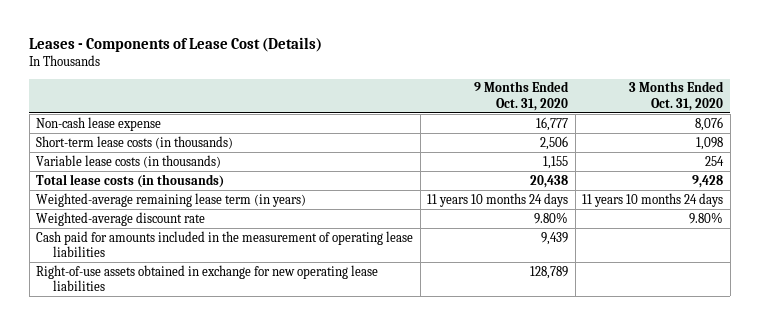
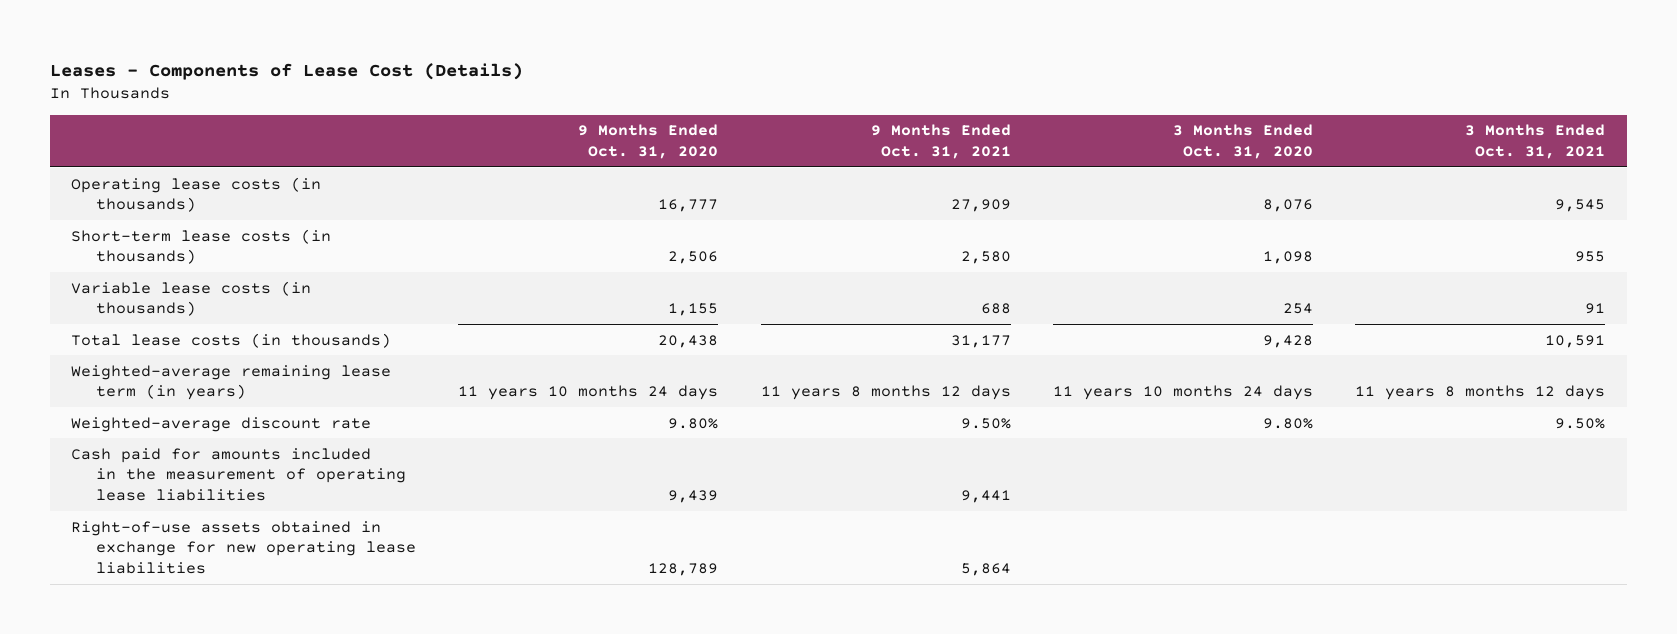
none -> [870,124,1011,160] 9 Months Ended Oct. 31, 2021
none -> [1465,124,1606,160] 3 Months Ended Oct. 31, 2021
[36,116,162,131] Non-cash lease expense -> [71,176,322,213] Operating lease costs (in thousands)

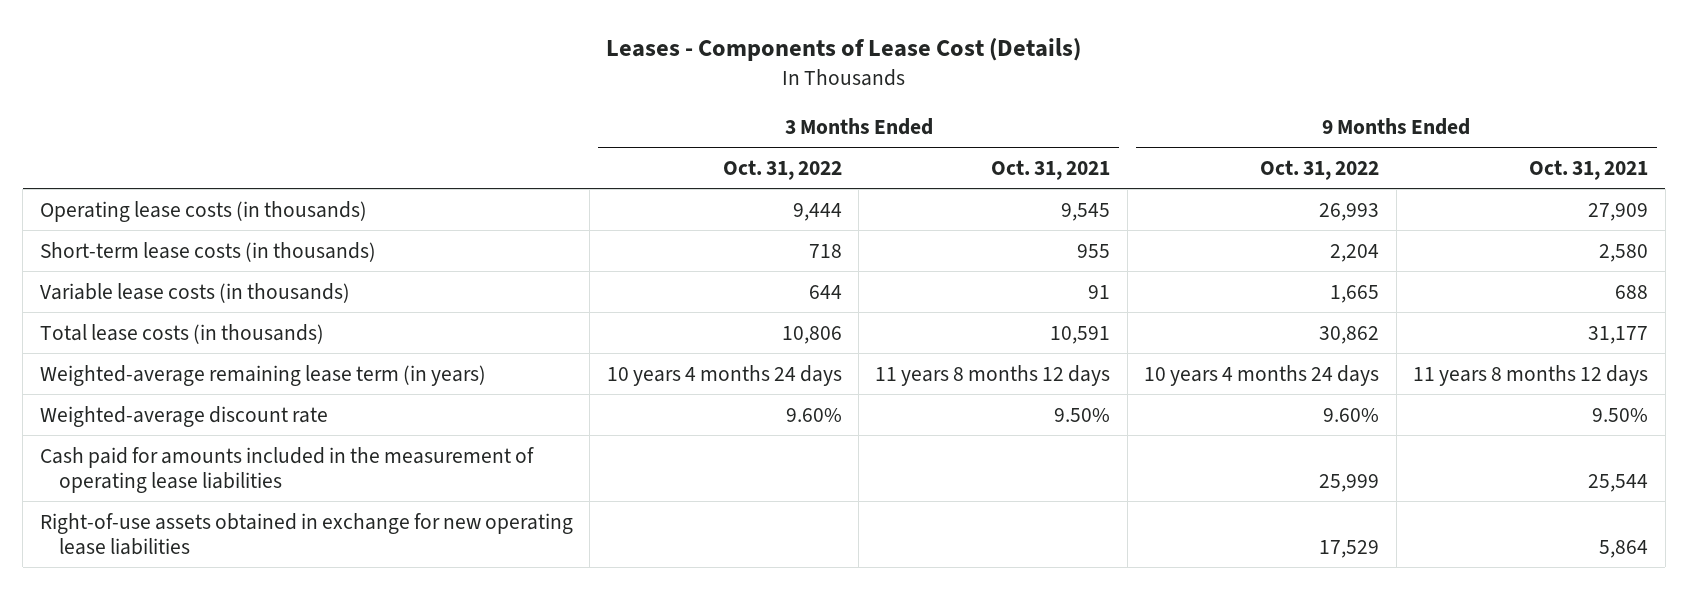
[578,124,719,160] 9 Months Ended Oct. 31, 2020 -> none
[1173,124,1314,160] 3 Months Ended Oct. 31, 2020 -> none
none -> [722,159,842,180] Oct. 31, 2022
none -> [1260,159,1380,180] Oct. 31, 2022
[960,490,1011,504] 9,441 -> [1588,473,1649,492] 25,544

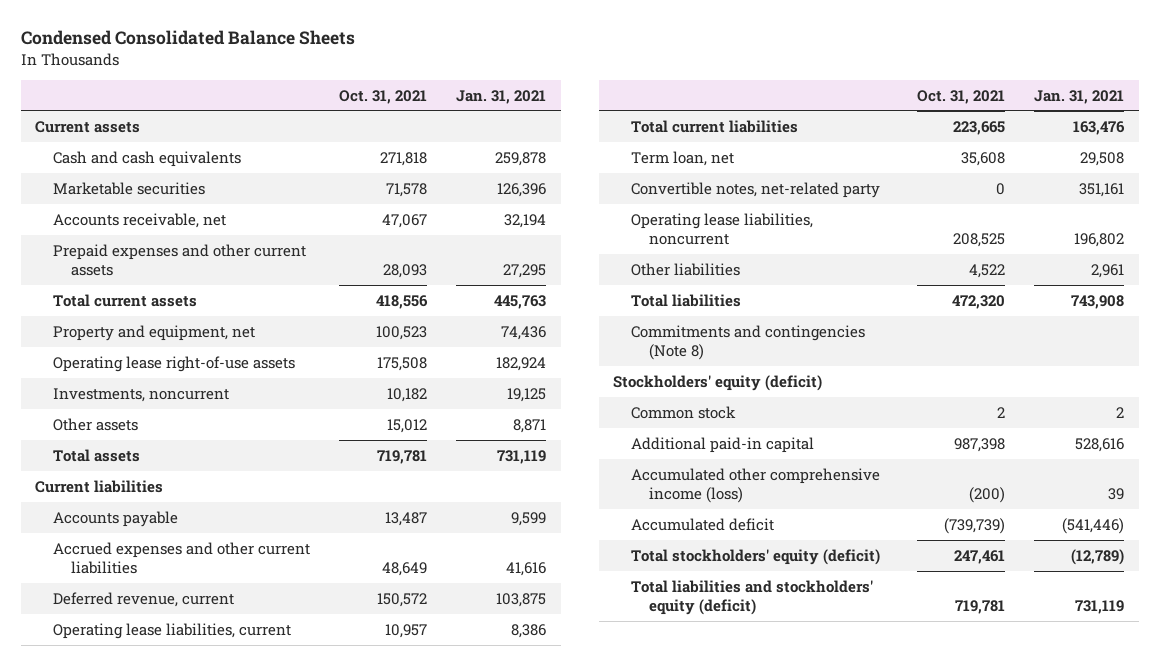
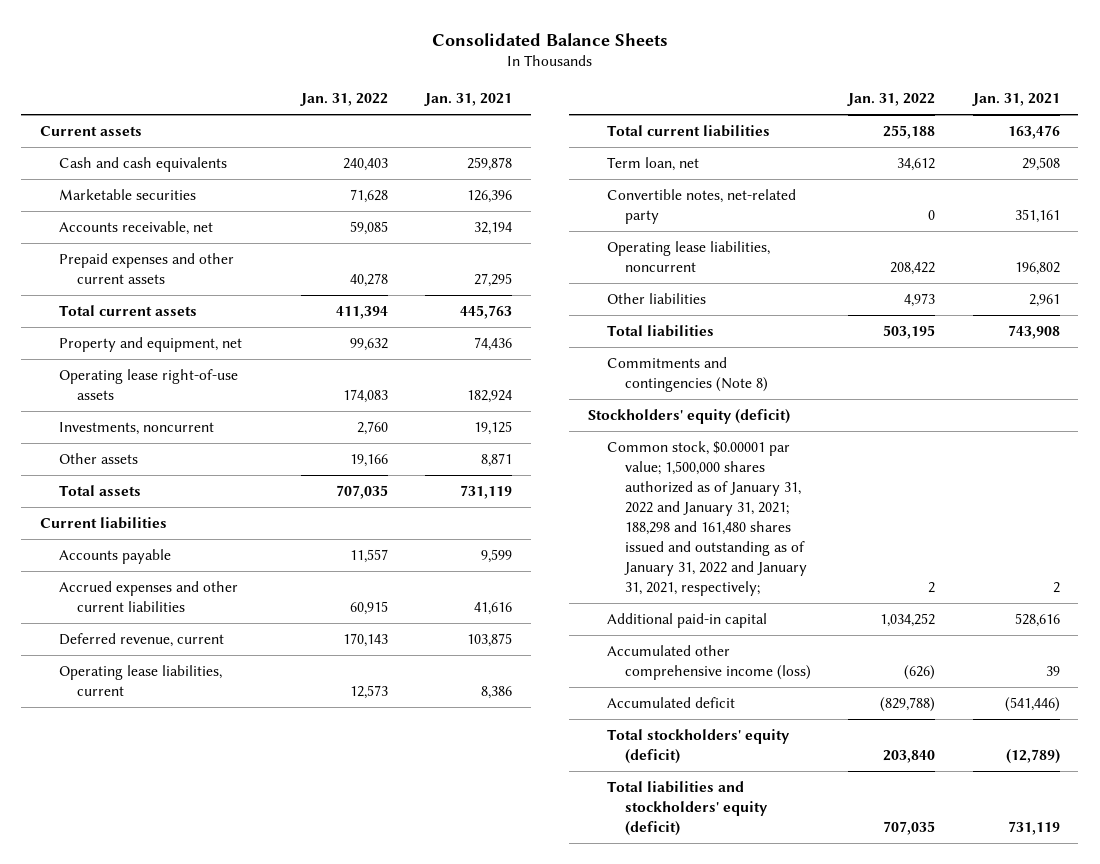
[20,30,355,46] Condensed Consolidated Balance Sheets -> [431,32,668,46] Consolidated Balance Sheets
[339,89,428,104] Oct. 31, 2021 -> none
none -> [299,93,388,107] Jan. 31, 2022
[631,405,737,419] Common stock -> [606,441,808,597] Common stock, $0.00001 par value; 1,500,000 shares authorized as of January 31, 2022 and January 31, 2021; 188,298 and 161,480 shares issued and outstanding as of January 31, 2022 and January 31, 2021, respectively;

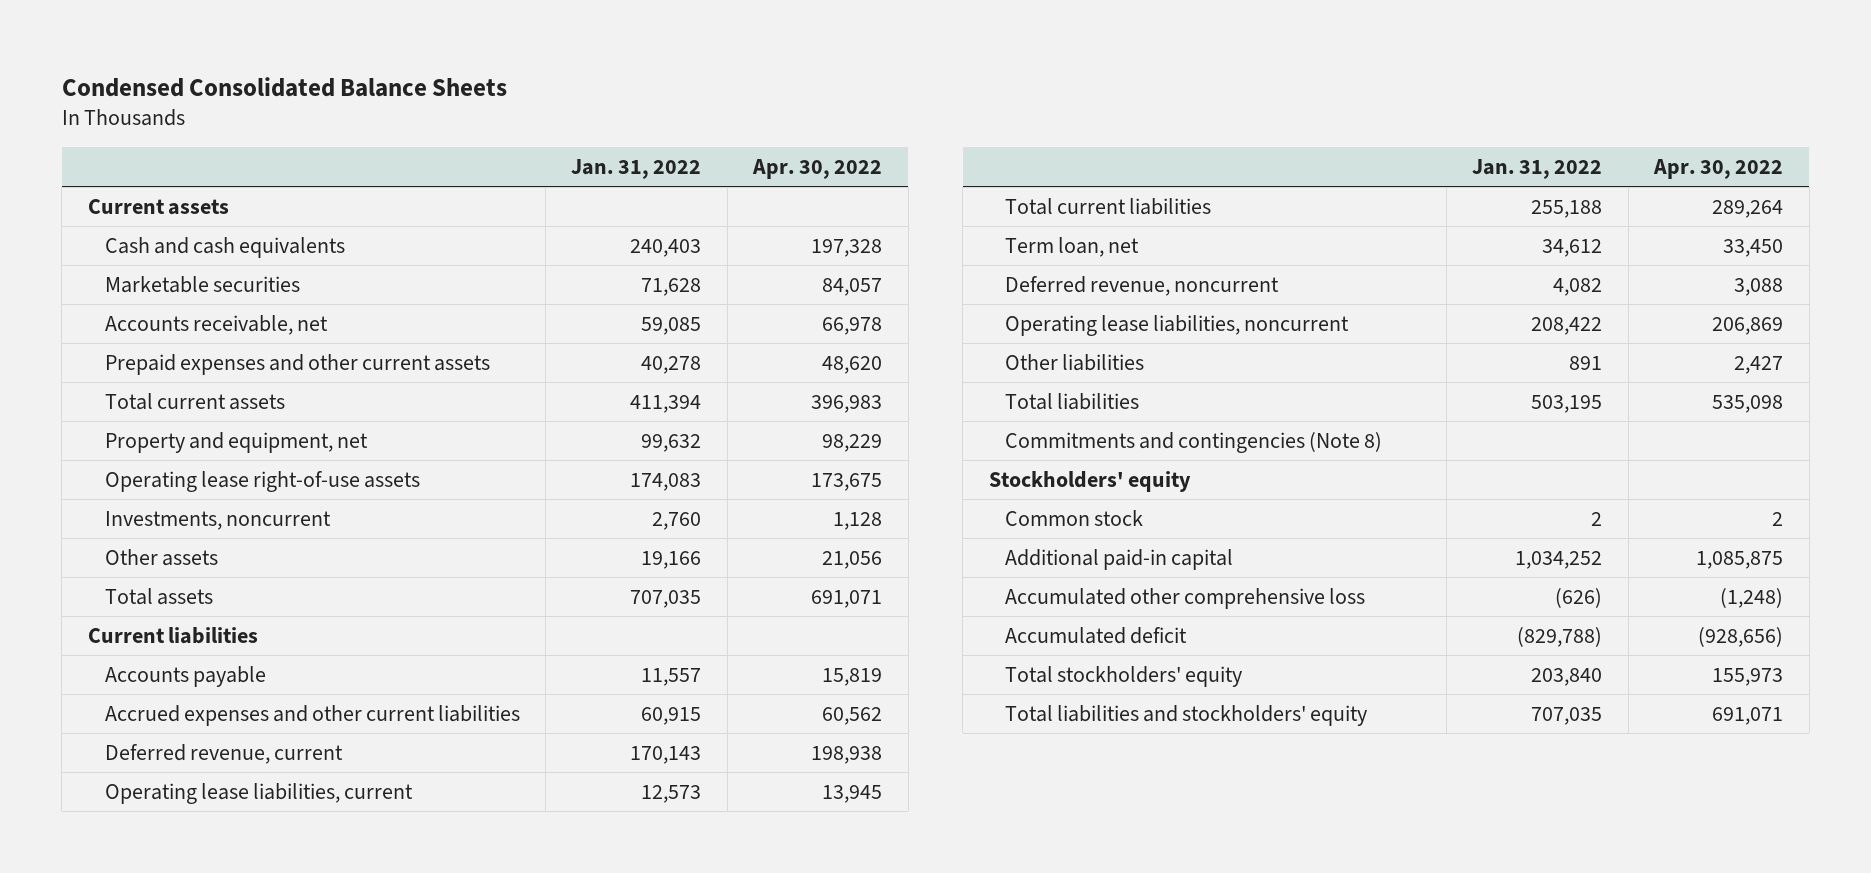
[431,32,668,46] Consolidated Balance Sheets -> [61,76,507,97] Condensed Consolidated Balance Sheets
[423,93,512,107] Jan. 31, 2021 -> none
none -> [752,158,883,179] Apr. 30, 2022
[606,189,796,225] Convertible notes, net-related party -> none
none -> [1005,275,1280,296] Deferred revenue, noncurrent
[904,293,936,308] 4,973 -> [1569,355,1603,370] 891
[587,409,790,425] Stockholders' equity (deficit) -> [988,470,1191,492] Stockholders' equity
[606,441,808,597] Common stock, $0.00001 par value; 1,500,000 shares authorized as of January 31, 2022 and January 31, 2021; 188,298 and 161,480 shares issued and outstanding as of January 31, 2022 and January 31, 2021, respectively; -> [1005,509,1144,526] Common stock
[606,645,812,681] Accumulated other comprehensive income (loss) -> [1005,587,1366,609] Accumulated other comprehensive loss
[606,729,790,765] Total stockholders' equity (deficit) -> [1005,665,1243,687] Total stockholders' equity
[606,781,769,837] Total liabilities and stockholders' equity (deficit) -> [1005,704,1368,726] Total liabilities and stockholders' equity

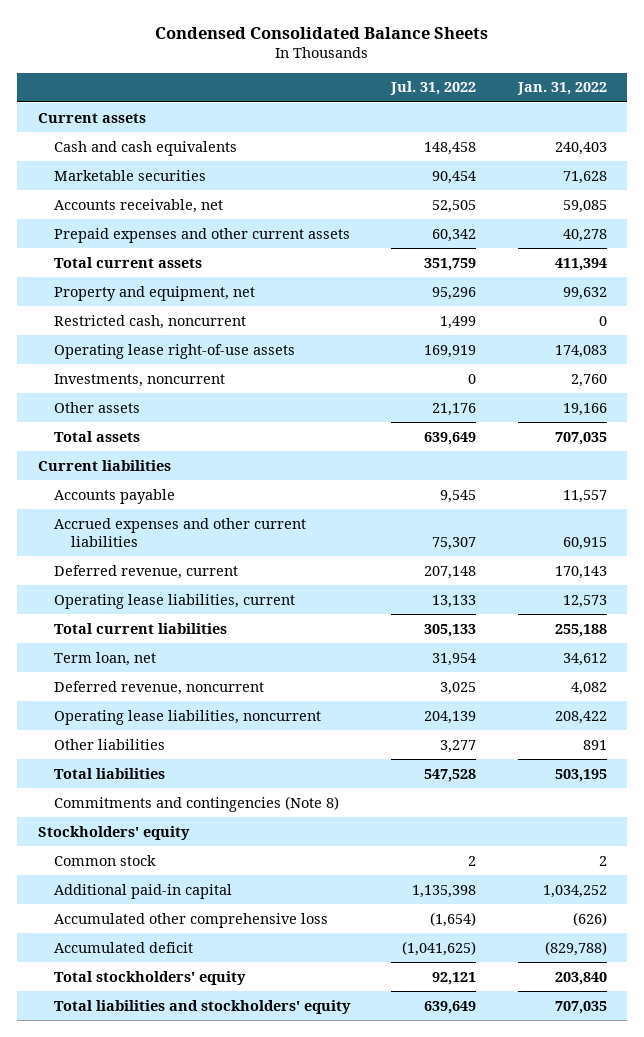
[752,158,883,179] Apr. 30, 2022 -> none
none -> [390,81,477,96] Jul. 31, 2022
none -> [54,314,247,329] Restricted cash, noncurrent

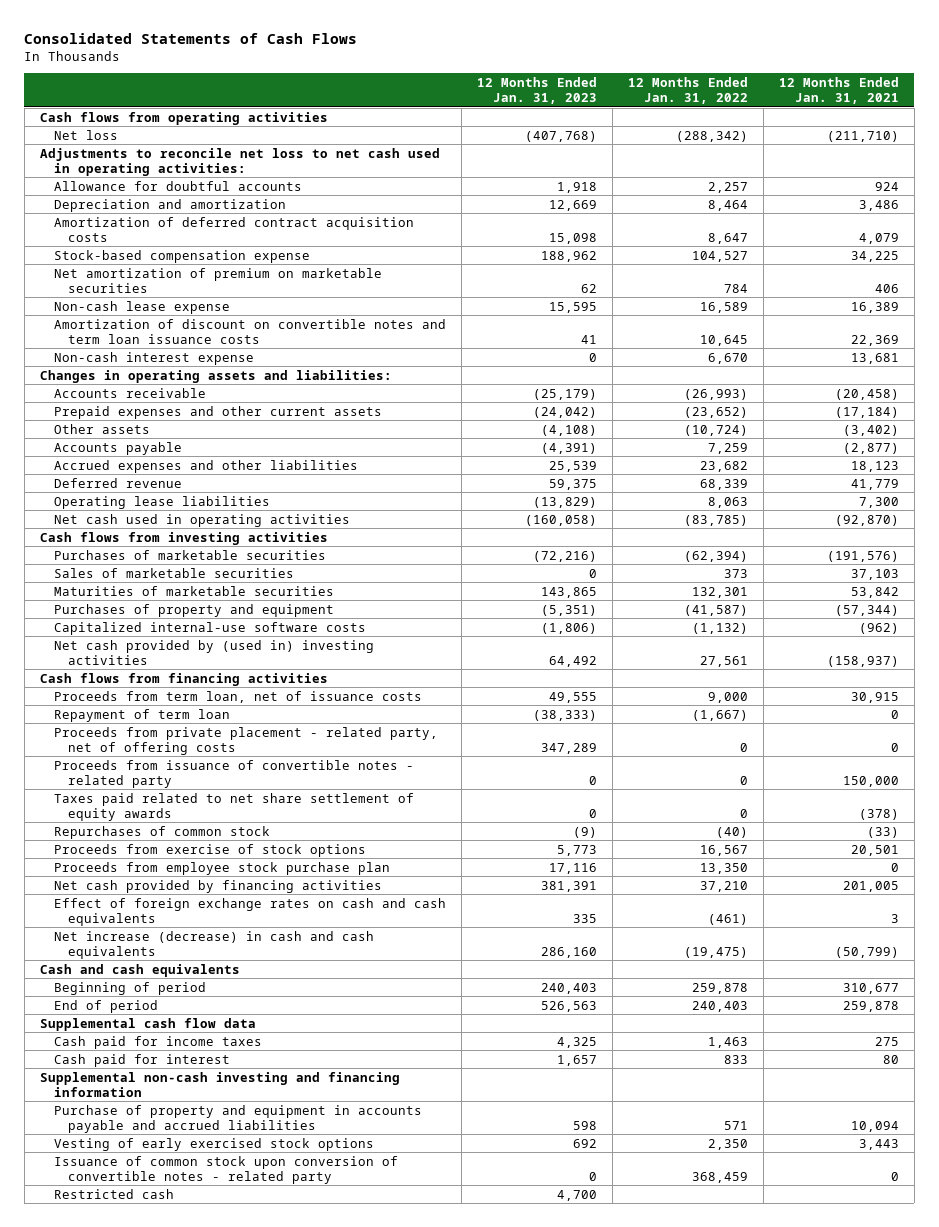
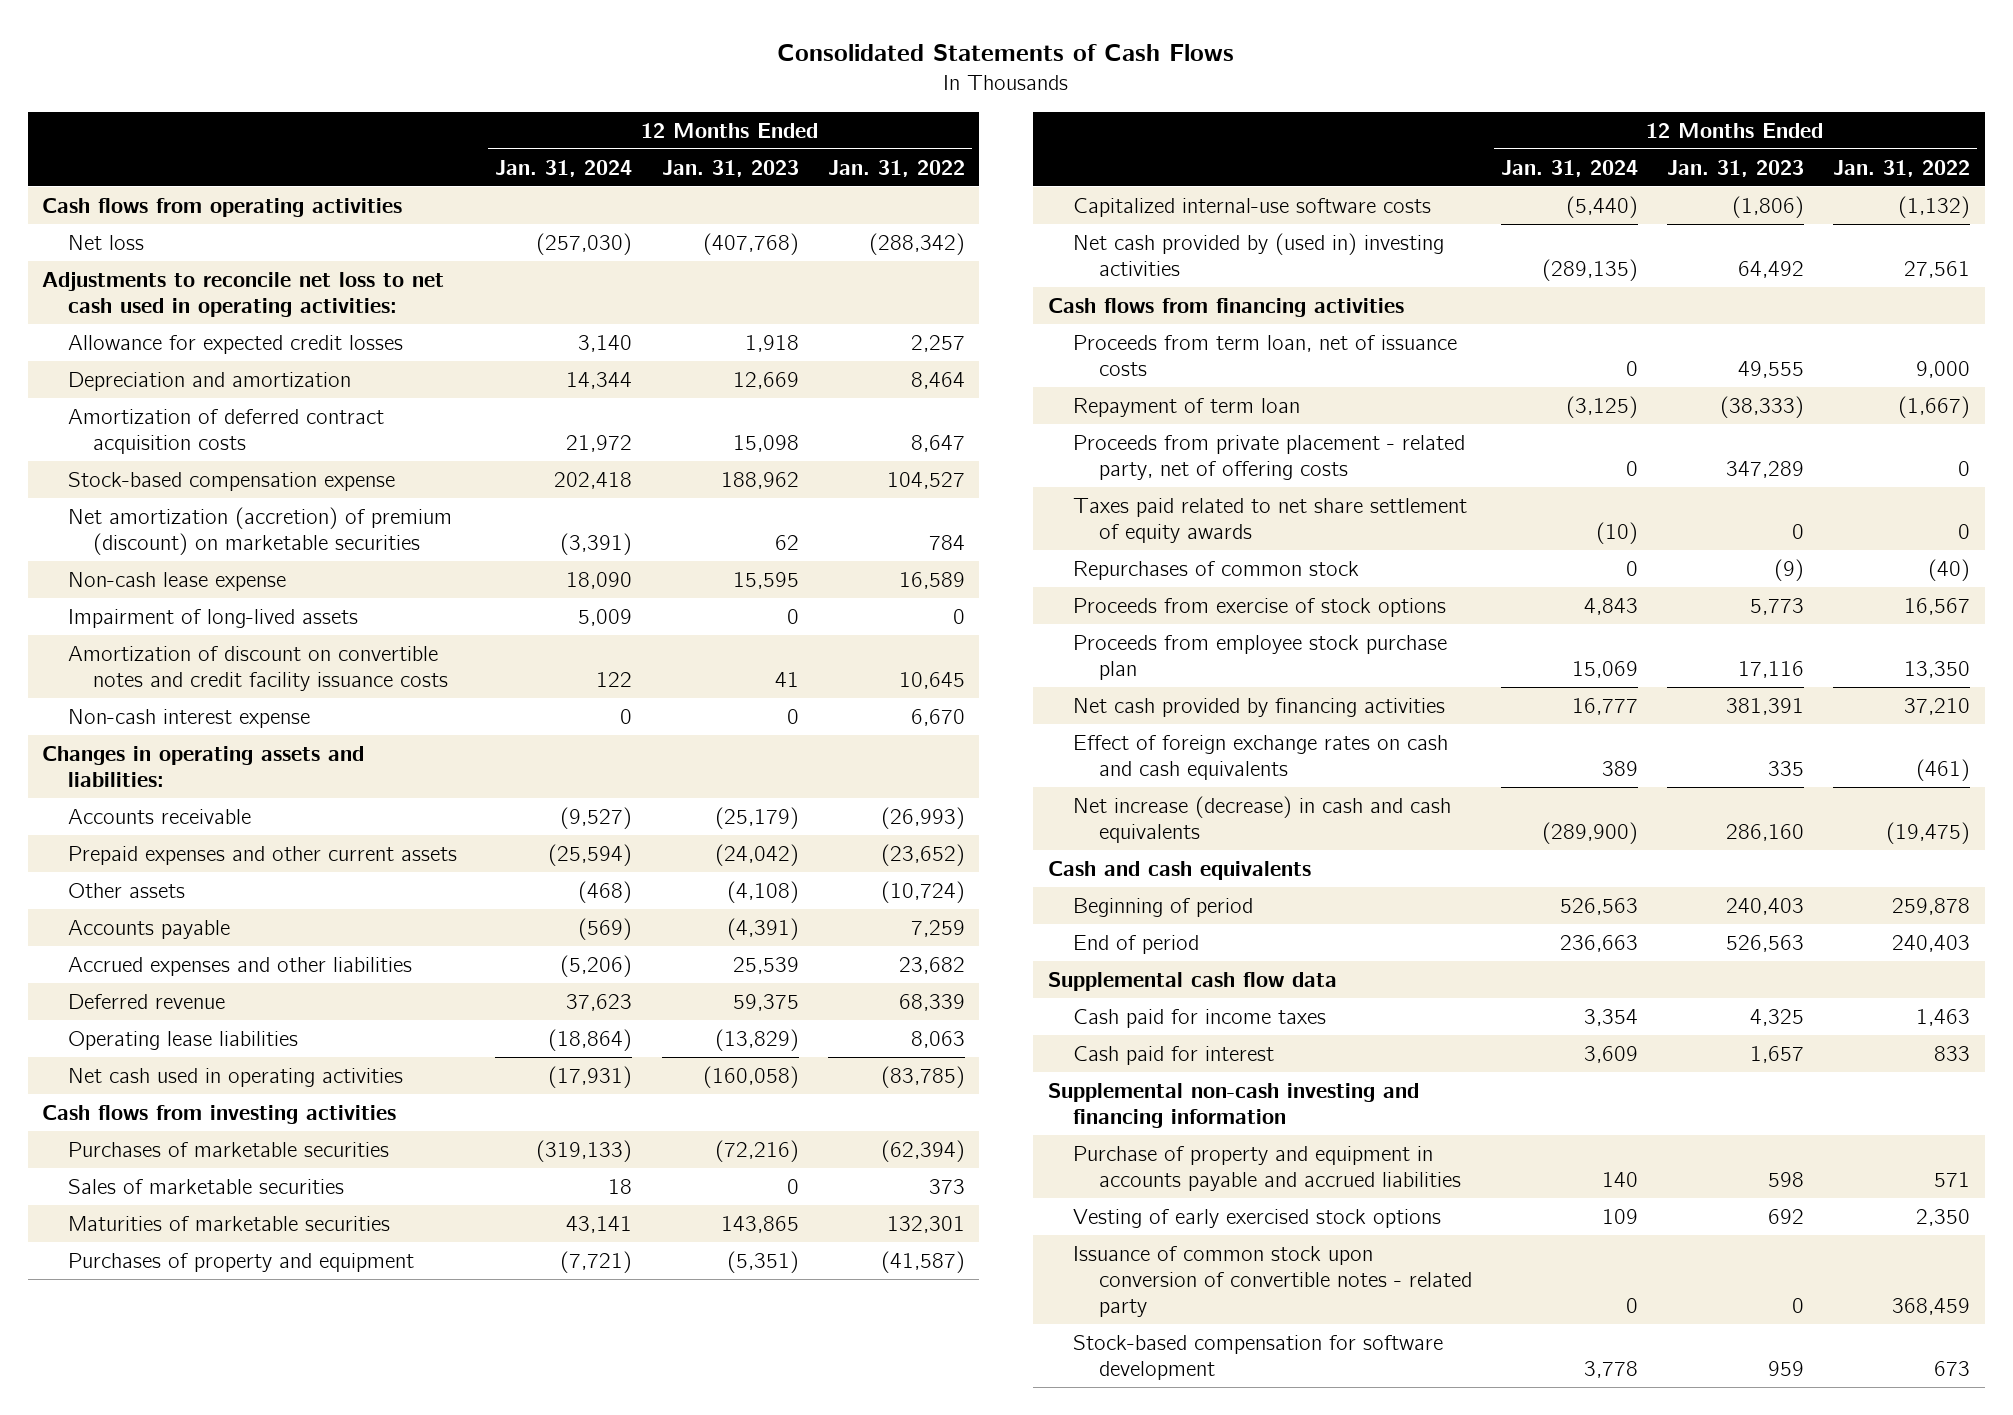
[778,77,899,104] 12 Months Ended Jan. 31, 2021 -> none
none -> [495,159,633,177] Jan. 31, 2024
[53,180,302,191] Allowance for doubtful accounts -> [67,334,403,354] Allowance for expected credit losses
[53,267,382,293] Net amortization of premium on marketable securities -> [67,506,452,556] Net amortization (accretion) of premium (discount) on marketable securities
none -> [67,608,358,628] Impairment of long-lived assets
[53,318,446,344] Amortization of discount on convertible notes and term loan issuance costs -> [67,645,449,692] Amortization of discount on convertible notes and credit facility issuance costs
[53,759,414,788] Proceeds from issuance of convertible notes - related party -> none
[53,1188,174,1199] Restricted cash -> none
none -> [1073,1334,1444,1381] Stock-based compensation for software development

